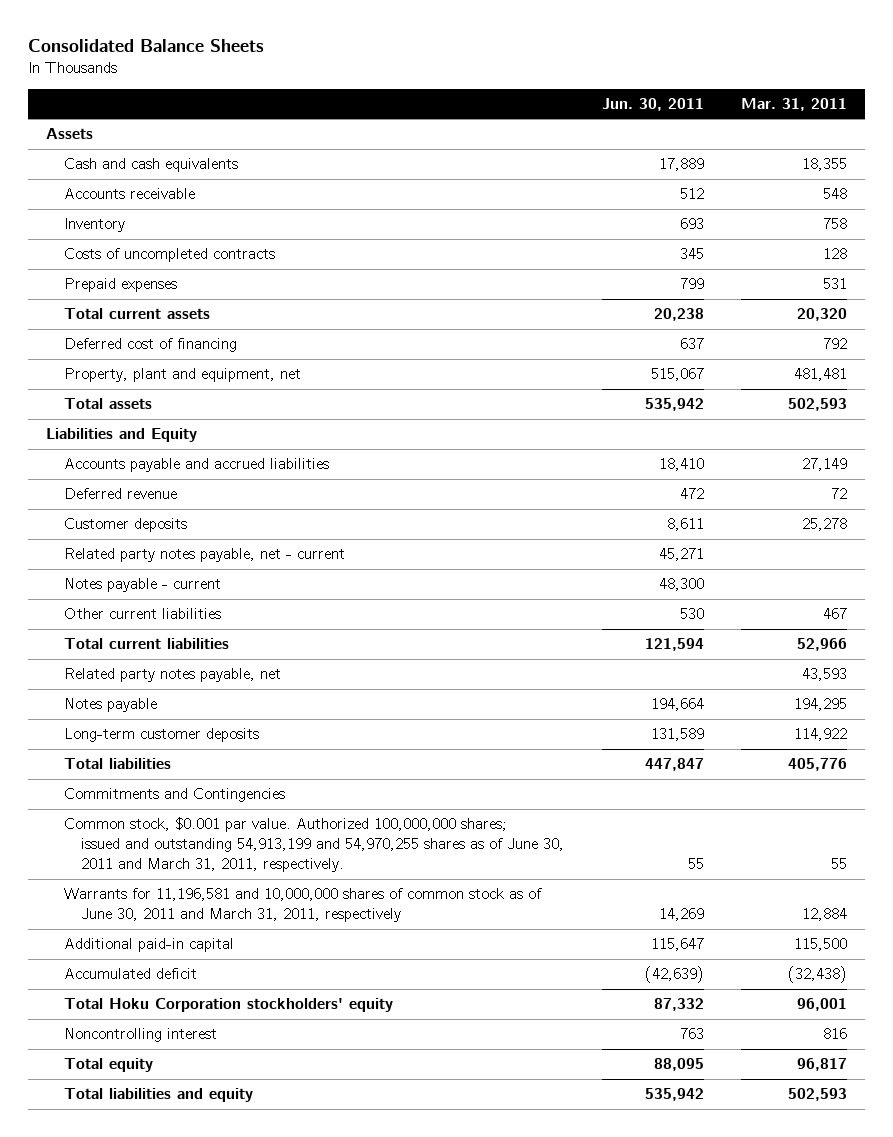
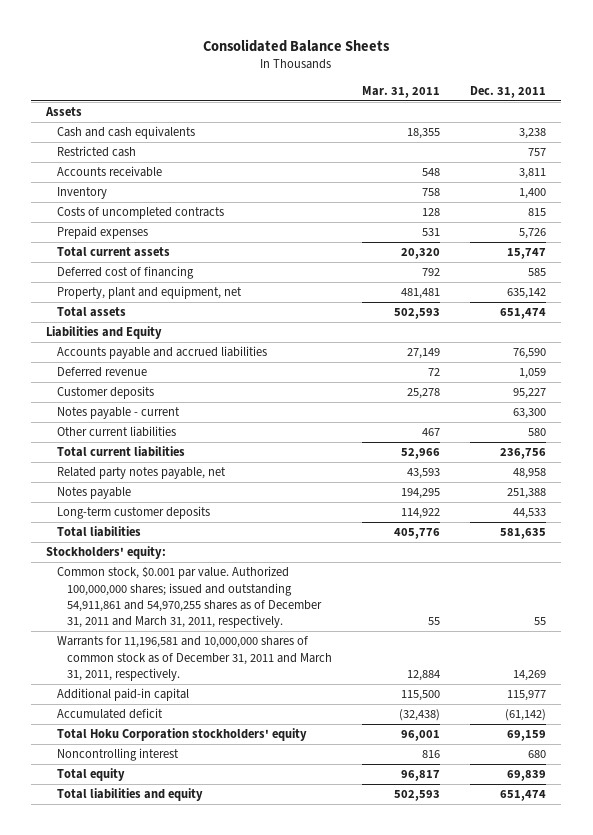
[601,97,704,111] Jun. 30, 2011 -> none
none -> [470,85,547,98] Dec. 31, 2011
none -> [56,146,136,158] Restricted cash
[63,548,345,563] Related party notes payable, net - current -> none
[63,788,285,803] Commitments and Contingencies -> none
none -> [46,546,167,560] Stockholders' equity:
[63,817,565,873] Common stock, $0.001 par value. Authorized 100,000,000 shares; issued and outstanding 54,913,199 and 54,970,255 shares as of June 30, 2011 and March 31, 2011, respectively. -> [56,566,322,629] Common stock, $0.001 par value. Authorized 100,000,000 shares; issued and outstanding 54,911,861 and 54,970,255 shares as of December 31, 2011 and March 31, 2011, respectively.
[63,888,542,923] Warrants for 11,196,581 and 10,000,000 shares of common stock as of June 30, 2011 and March 31, 2011, respectively -> [56,636,332,681] Warrants for 11,196,581 and 10,000,000 shares of common stock as of December 31, 2011 and March 31, 2011, respectively.

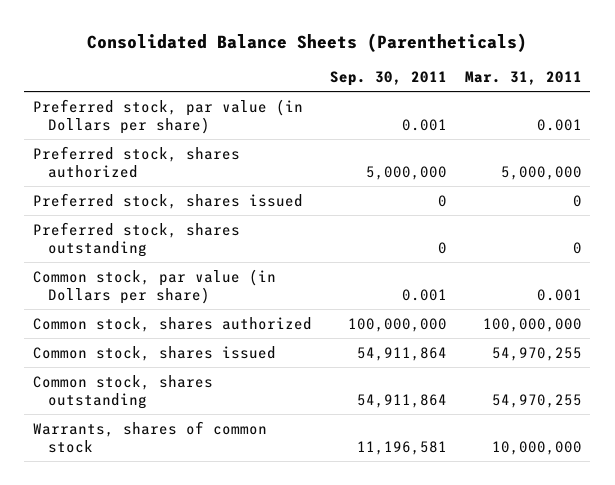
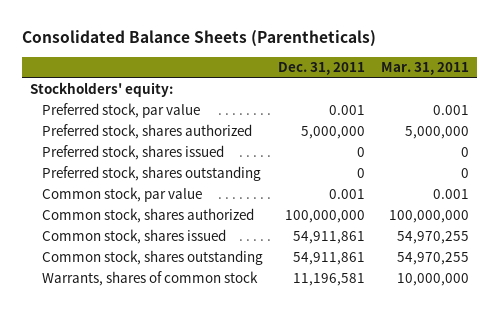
[329,71,447,87] Sep. 30, 2011 -> none
none -> [278,62,366,76] Dec. 31, 2011
none -> [30,82,174,98] Stockholders' equity:
[33,98,304,134] Preferred stock, par value (in Dollars per share) -> [41,103,200,119] Preferred stock, par value
[33,268,277,304] Common stock, par value (in Dollars per share) -> [41,187,202,203] Common stock, par value

